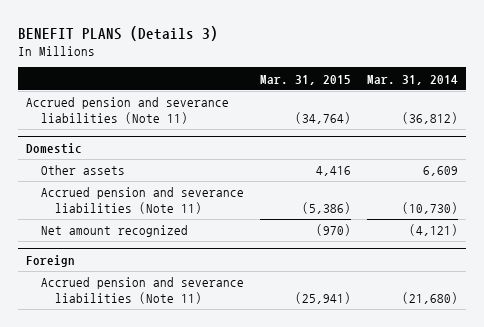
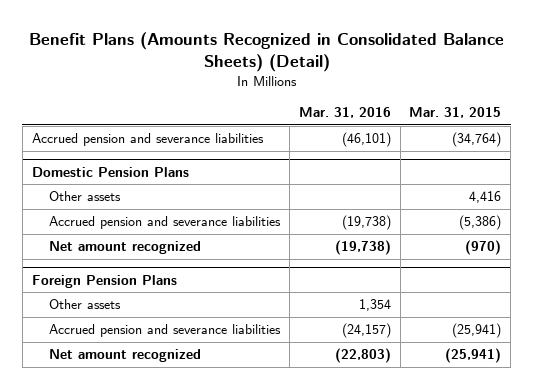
[17,25,218,41] BENEFIT PLANS (Details 3) -> [28,31,504,72] Benefit Plans (Amounts Recognized in Consolidated Balance Sheets) (Detail)
[366,74,458,85] Mar. 31, 2014 -> none
none -> [298,107,391,119] Mar. 31, 2016
[25,97,229,124] Accrued pension and severance liabilities (Note 11) -> [31,133,264,147] Accrued pension and severance liabilities
[25,142,82,154] Domestic -> [31,166,189,177] Domestic Pension Plans
[40,187,244,214] Accrued pension and severance liabilities (Note 11) -> [49,216,282,230] Accrued pension and severance liabilities
[25,254,75,267] Foreign -> [31,274,177,288] Foreign Pension Plans
none -> [49,299,122,310] Other assets
[40,277,244,304] Accrued pension and severance liabilities (Note 11) -> [49,324,282,338] Accrued pension and severance liabilities
none -> [49,349,202,363] Net amount recognized

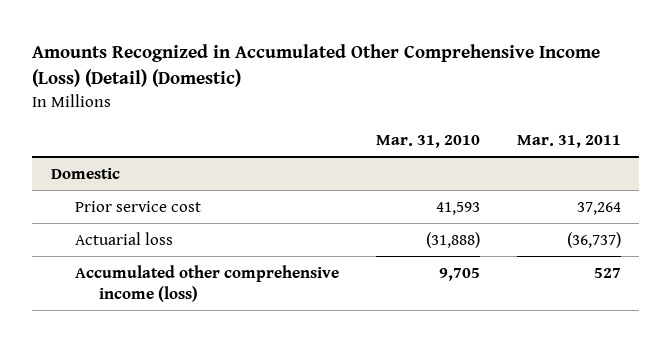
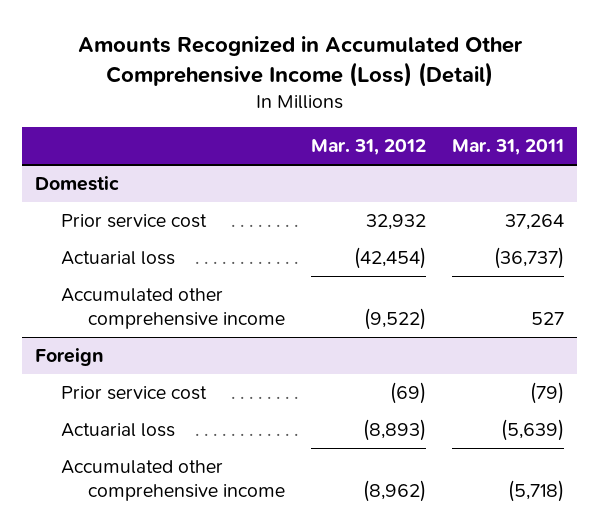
[32,44,601,88] Amounts Recognized in Accumulated Other Comprehensive Income (Loss) (Detail) (Domestic) -> [77,35,523,87] Amounts Recognized in Accumulated Other Comprehensive Income (Loss) (Detail)
[375,134,480,148] Mar. 31, 2010 -> none
none -> [310,139,426,156] Mar. 31, 2012
[74,264,339,302] Accumulated other comprehensive income (loss) -> [61,287,285,329] Accumulated other comprehensive income
none -> [35,347,105,366] Foreign
none -> [61,385,208,400] Prior service cost
none -> [61,422,176,437] Actuarial loss
none -> [61,459,285,501] Accumulated other comprehensive income

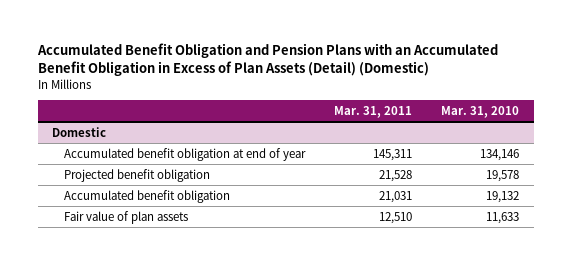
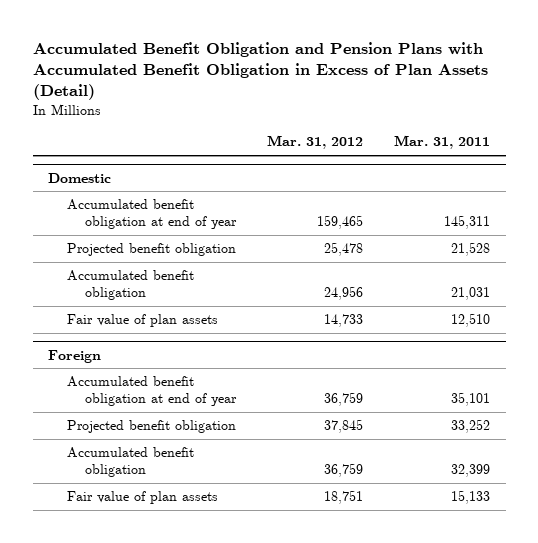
[36,43,498,77] Accumulated Benefit Obligation and Pension Plans with an Accumulated Benefit Obligation in Excess of Plan Assets (Detail) (Domestic) -> [32,42,488,101] Accumulated Benefit Obligation and Pension Plans with Accumulated Benefit Obligation in Excess of Plan Assets (Detail)
[441,105,520,118] Mar. 31, 2010 -> none
none -> [266,135,363,150] Mar. 31, 2012
none -> [48,349,102,363] Foreign
none -> [66,376,237,407] Accumulated benefit obligation at end of year
none -> [66,420,236,434] Projected benefit obligation
none -> [66,447,194,478] Accumulated benefit obligation
none -> [66,491,218,505] Fair value of plan assets

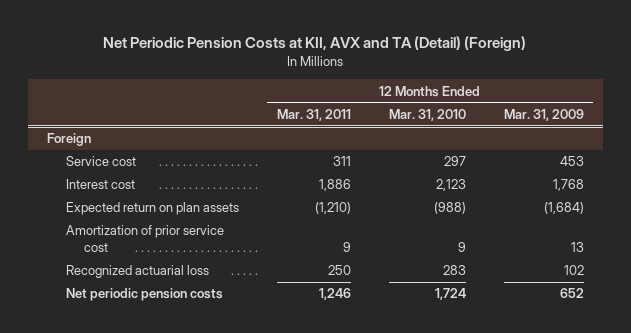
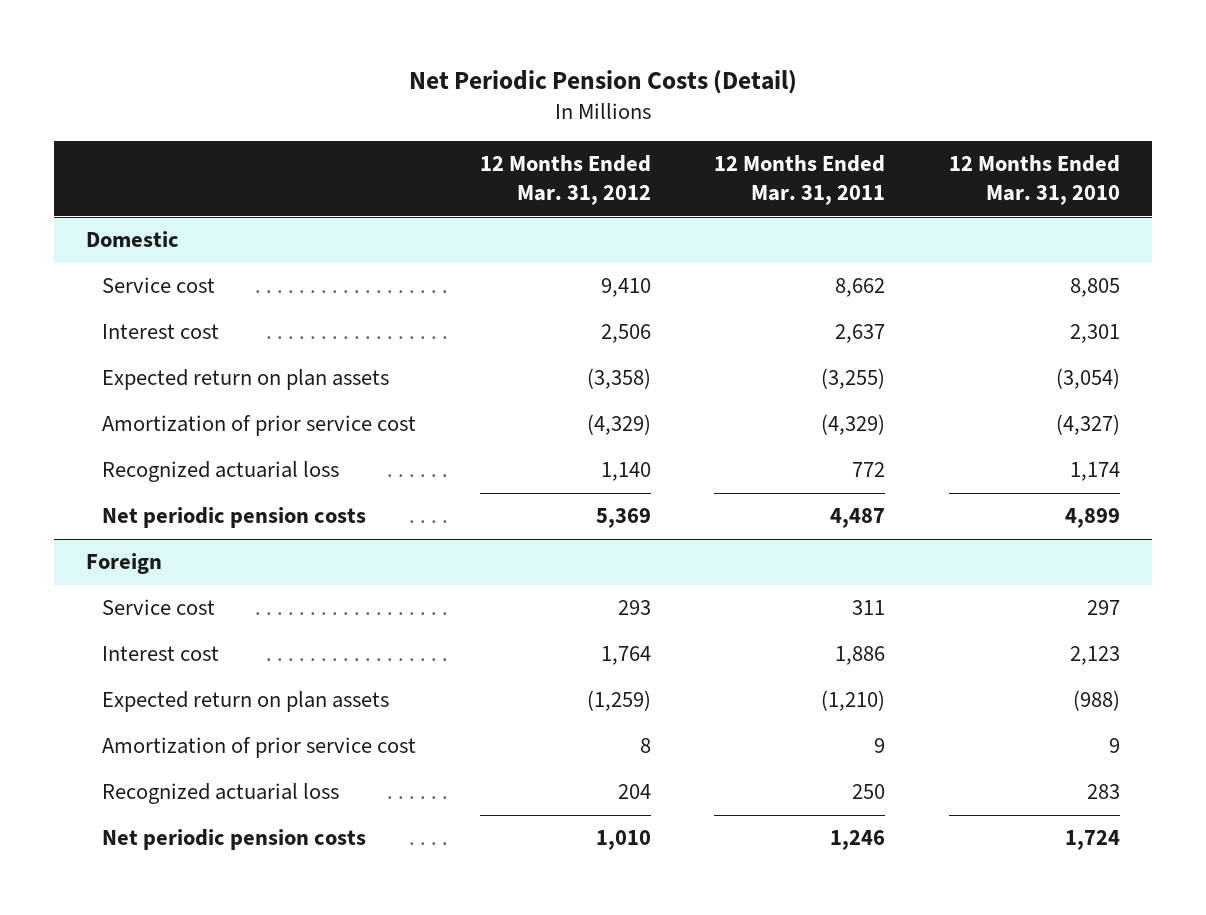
[103,36,527,52] Net Periodic Pension Costs at KII, AVX and TA (Detail) (Foreign) -> [408,69,797,94] Net Periodic Pension Costs (Detail)
[503,108,584,121] Mar. 31, 2009 -> none
none -> [479,155,651,205] 12 Months Ended Mar. 31, 2012
none -> [85,231,179,248] Domestic
none -> [102,277,216,294] Service cost
none -> [102,324,220,340] Interest cost
none -> [102,369,390,391] Expected return on plan assets
none -> [102,415,417,437] Amortization of prior service cost
none -> [102,461,340,483] Recognized actuarial loss
none -> [102,507,367,529] Net periodic pension costs

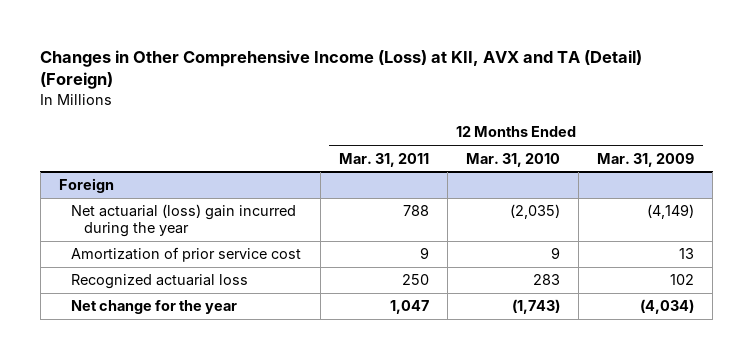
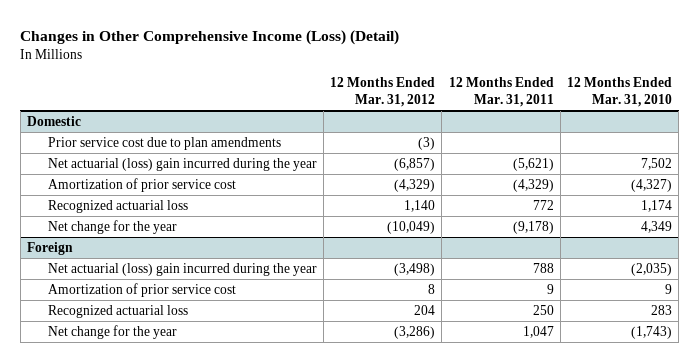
[40,49,643,90] Changes in Other Comprehensive Income (Loss) at KII, AVX and TA (Detail) (Foreign) -> [20,30,400,46] Changes in Other Comprehensive Income (Loss) (Detail)
[597,152,695,167] Mar. 31, 2009 -> none
none -> [330,77,436,107] 12 Months Ended Mar. 31, 2012
none -> [27,115,82,126] Domestic
none -> [47,136,281,150] Prior service cost due to plan amendments
none -> [47,157,317,171] Net actuarial (loss) gain incurred during the year
none -> [47,177,236,192] Amortization of prior service cost
none -> [47,199,188,213] Recognized actuarial loss
none -> [47,219,177,234] Net change for the year

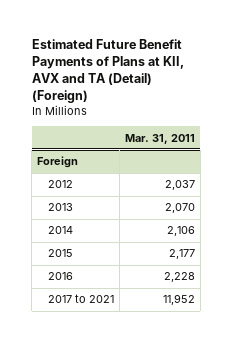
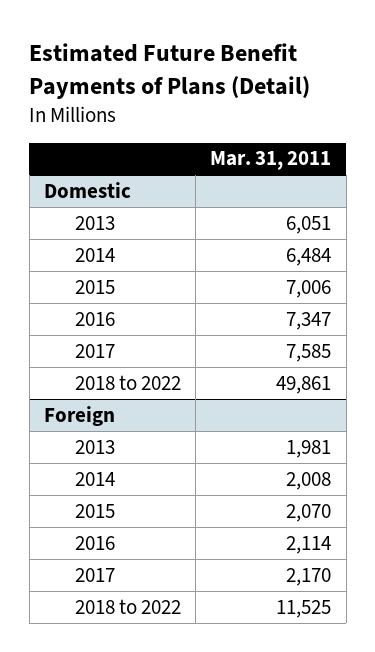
[31,38,184,104] Estimated Future Benefit Payments of Plans at KII, AVX and TA (Detail) (Foreign) -> [29,43,311,99] Estimated Future Benefit Payments of Plans (Detail)
none -> [43,181,131,198] Domestic
none -> [74,215,115,230] 2013
none -> [74,247,115,262] 2014
none -> [74,279,115,294] 2015
none -> [74,311,115,326] 2016
none -> [74,343,115,358] 2017
none -> [74,374,181,390] 2018 to 2022
[47,180,73,189] 2012 -> none
[164,203,195,214] 2,070 -> [286,439,332,458] 1,981
[166,226,195,237] 2,106 -> [286,471,332,490] 2,008
[168,249,195,260] 2,177 -> [286,503,332,522] 2,070
[163,272,195,283] 2,228 -> [286,535,332,554] 2,114
none -> [74,567,115,582] 2017
[47,294,114,304] 2017 to 2021 -> [74,598,181,614] 2018 to 2022
[162,294,195,306] 11,952 -> [276,599,332,618] 11,525

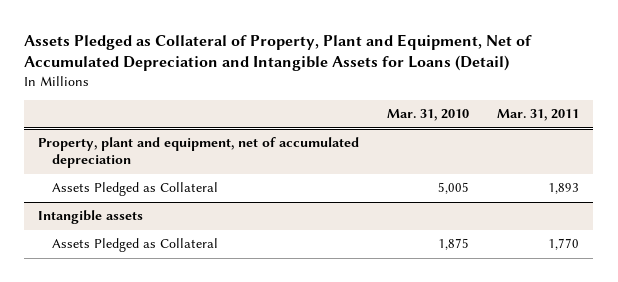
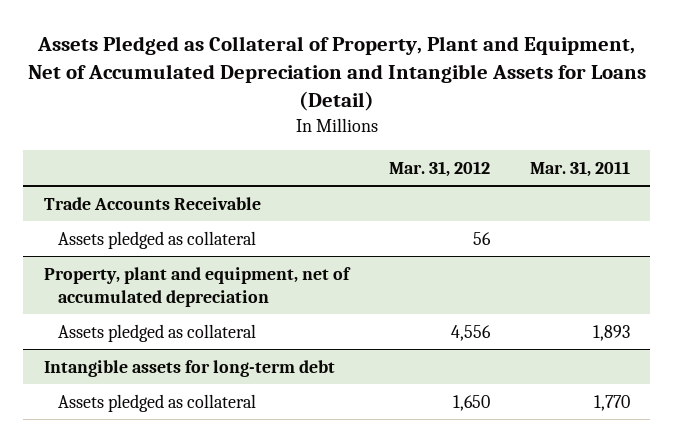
[387,109,470,122] Mar. 31, 2010 -> none
none -> [388,160,490,177] Mar. 31, 2012
none -> [43,196,261,210] Trade Accounts Receivable
none -> [58,230,257,249] Assets pledged as collateral
[38,210,144,225] Intangible assets -> none
[52,182,219,197] Assets Pledged as Collateral -> [58,323,257,342] Assets pledged as collateral
none -> [43,359,335,377] Intangible assets for long-term debt
[52,238,219,253] Assets Pledged as Collateral -> [58,393,257,412] Assets pledged as collateral

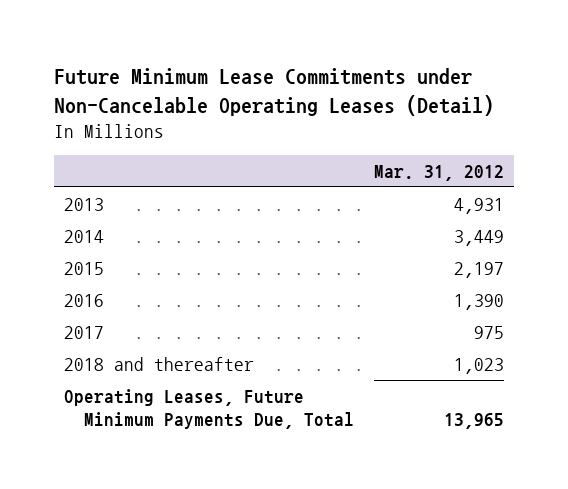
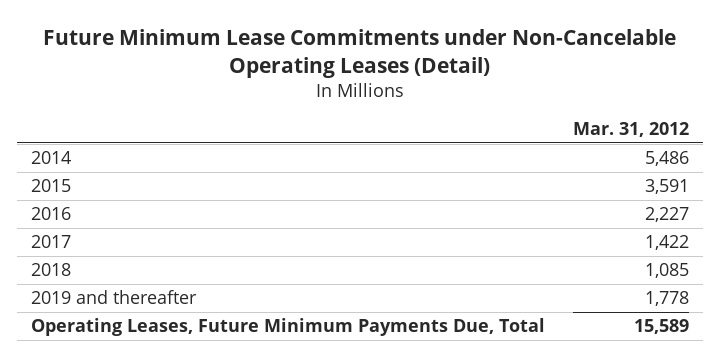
[63,197,104,211] 2013 -> none
[454,229,505,246] 3,449 -> [644,151,689,167] 5,486
[454,261,505,278] 2,197 -> [644,179,689,195] 3,591
[454,293,505,310] 1,390 -> [644,207,689,223] 2,227
[474,325,505,339] 975 -> [644,235,689,251] 1,422
none -> [31,263,72,277] 2018
[63,356,254,371] 2018 and thereafter -> [31,290,198,305] 2019 and thereafter
[454,357,505,374] 1,023 -> [644,291,689,307] 1,778
[444,412,505,429] 13,965 -> [633,319,689,335] 15,589

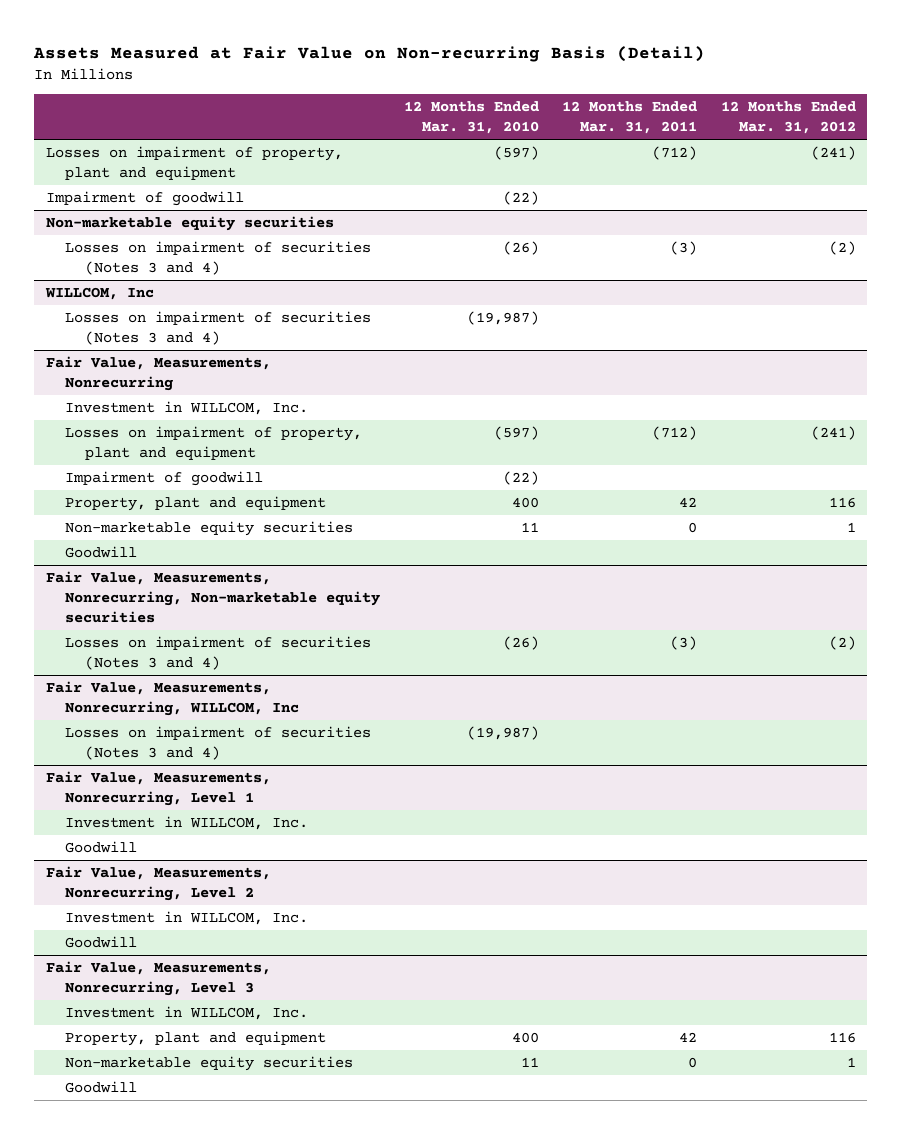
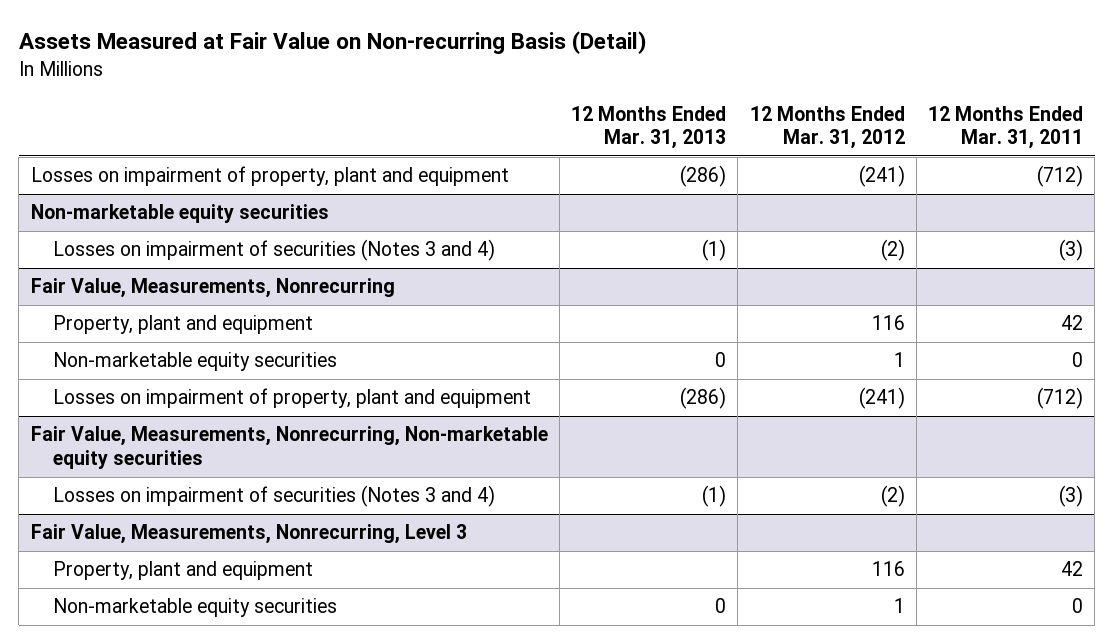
[403,101,539,135] 12 Months Ended Mar. 31, 2010 -> none
none -> [571,105,727,150] 12 Months Ended Mar. 31, 2013
[45,191,244,207] Impairment of goodwill -> none
[44,287,154,301] WILLCOM, Inc -> none
[65,311,372,345] Losses on impairment of securities (Notes 3 and 4) -> none
[65,401,309,416] Investment in WILLCOM, Inc. -> none
[65,471,264,487] Impairment of goodwill -> none
[65,546,138,559] Goodwill -> none
[65,426,363,460] Losses on impairment of property, plant and equipment -> [53,388,532,409] Losses on impairment of property, plant and equipment
[45,681,300,716] Fair Value, Measurements, Nonrecurring, WILLCOM, Inc -> none
[65,726,372,760] Losses on impairment of securities (Notes 3 and 4) -> none
[45,771,271,806] Fair Value, Measurements, Nonrecurring, Level 1 -> none
[65,816,309,831] Investment in WILLCOM, Inc. -> none
[65,841,138,854] Goodwill -> none
[45,866,271,901] Fair Value, Measurements, Nonrecurring, Level 2 -> none
[65,911,309,926] Investment in WILLCOM, Inc. -> none
[65,936,138,949] Goodwill -> none
[65,1006,309,1021] Investment in WILLCOM, Inc. -> none
[65,1081,138,1094] Goodwill -> none

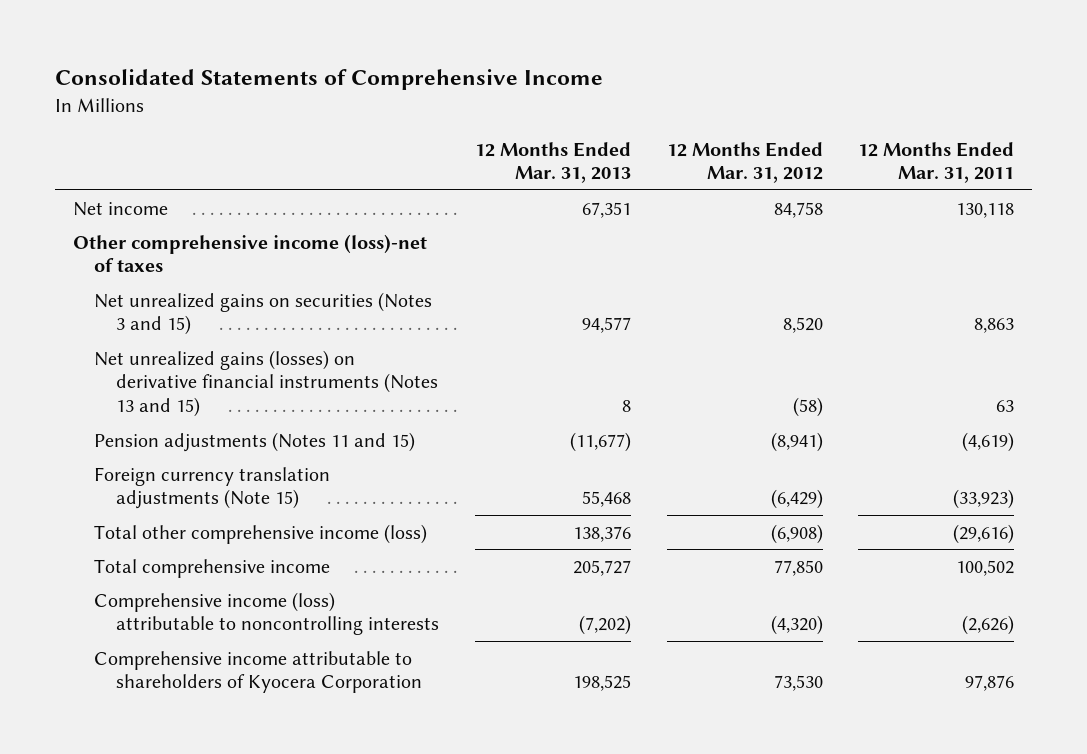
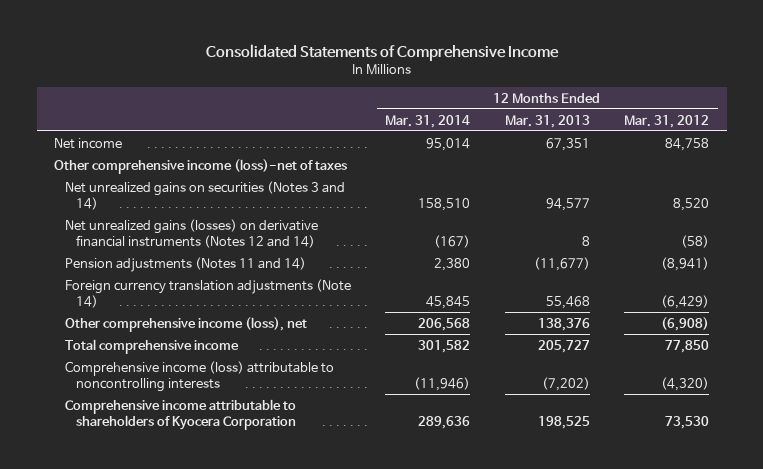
[858,141,1015,184] 12 Months Ended Mar. 31, 2011 -> none
none -> [385,114,471,128] Mar. 31, 2014
[94,291,433,336] Net unrealized gains on securities (Notes 3 and 15) -> [64,180,345,210] Net unrealized gains on securities (Notes 3 and 14)
[94,349,439,417] Net unrealized gains (losses) on derivative financial instruments (Notes 13 and 15) -> [64,218,318,248] Net unrealized gains (losses) on derivative financial instruments (Notes 12 and 14)
[94,431,416,452] Pension adjustments (Notes 11 and 15) -> [64,256,306,272] Pension adjustments (Notes 11 and 14)
[94,466,331,510] Foreign currency translation adjustments (Note 15) -> [64,278,351,308] Foreign currency translation adjustments (Note 14)
[94,523,428,544] Total other comprehensive income (loss) -> [64,316,307,332] Other comprehensive income (loss), net

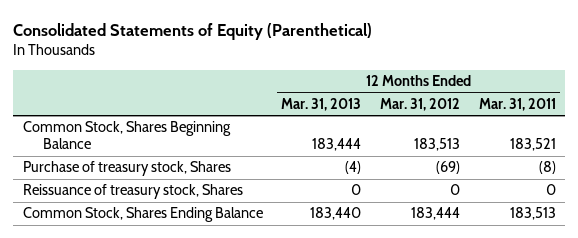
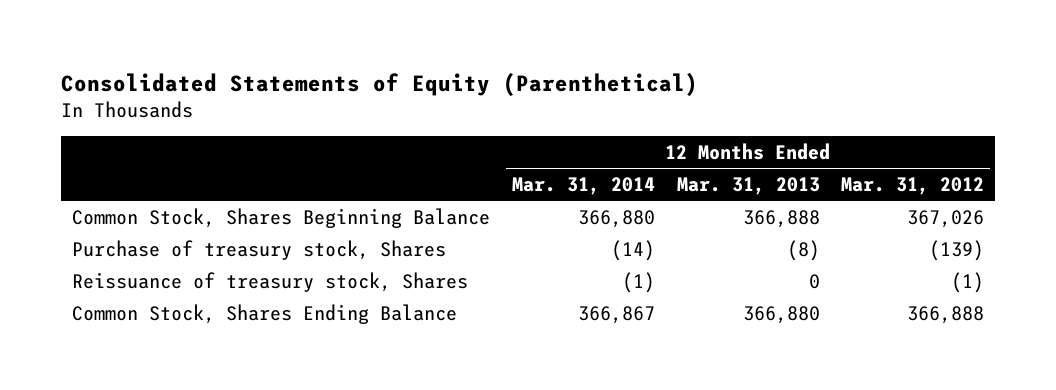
[478,97,556,111] Mar. 31, 2011 -> none
none -> [511,177,655,196] Mar. 31, 2014
[312,138,362,152] 183,444 -> [742,209,820,228] 366,888
[414,138,461,152] 183,513 -> [907,209,985,228] 367,026
[345,161,362,175] (4) -> [786,239,820,261] (8)
[436,161,461,175] (69) -> [929,239,985,261] (139)
[450,184,461,196] 0 -> [951,271,985,293] (1)
[310,207,362,221] 183,440 -> [742,305,820,324] 366,880
[411,207,461,221] 183,444 -> [907,305,985,324] 366,888

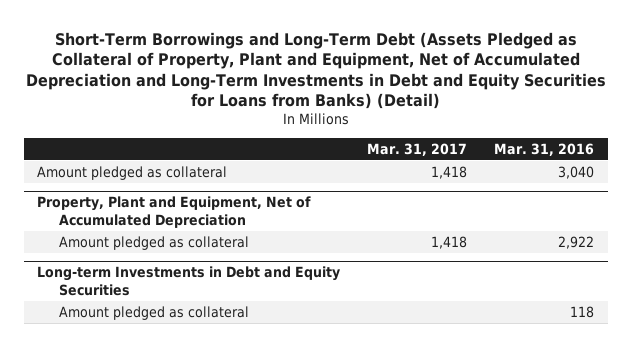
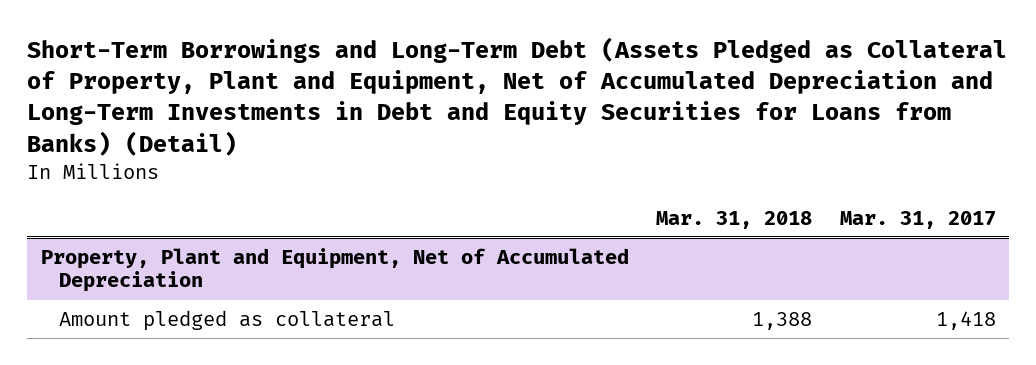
[494,142,595,156] Mar. 31, 2016 -> none
none -> [656,210,813,229] Mar. 31, 2018
[37,165,228,180] Amount pledged as collateral -> none
[37,266,341,296] Long-term Investments in Debt and Equity Securities -> none
[58,305,249,320] Amount pledged as collateral -> none

